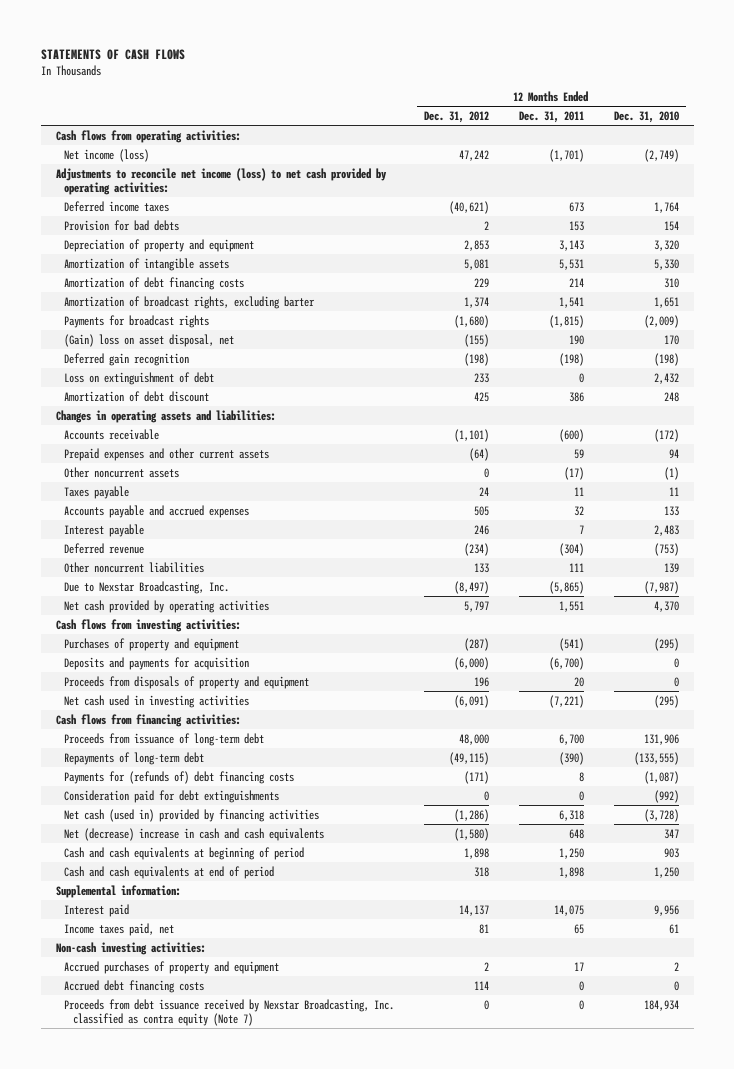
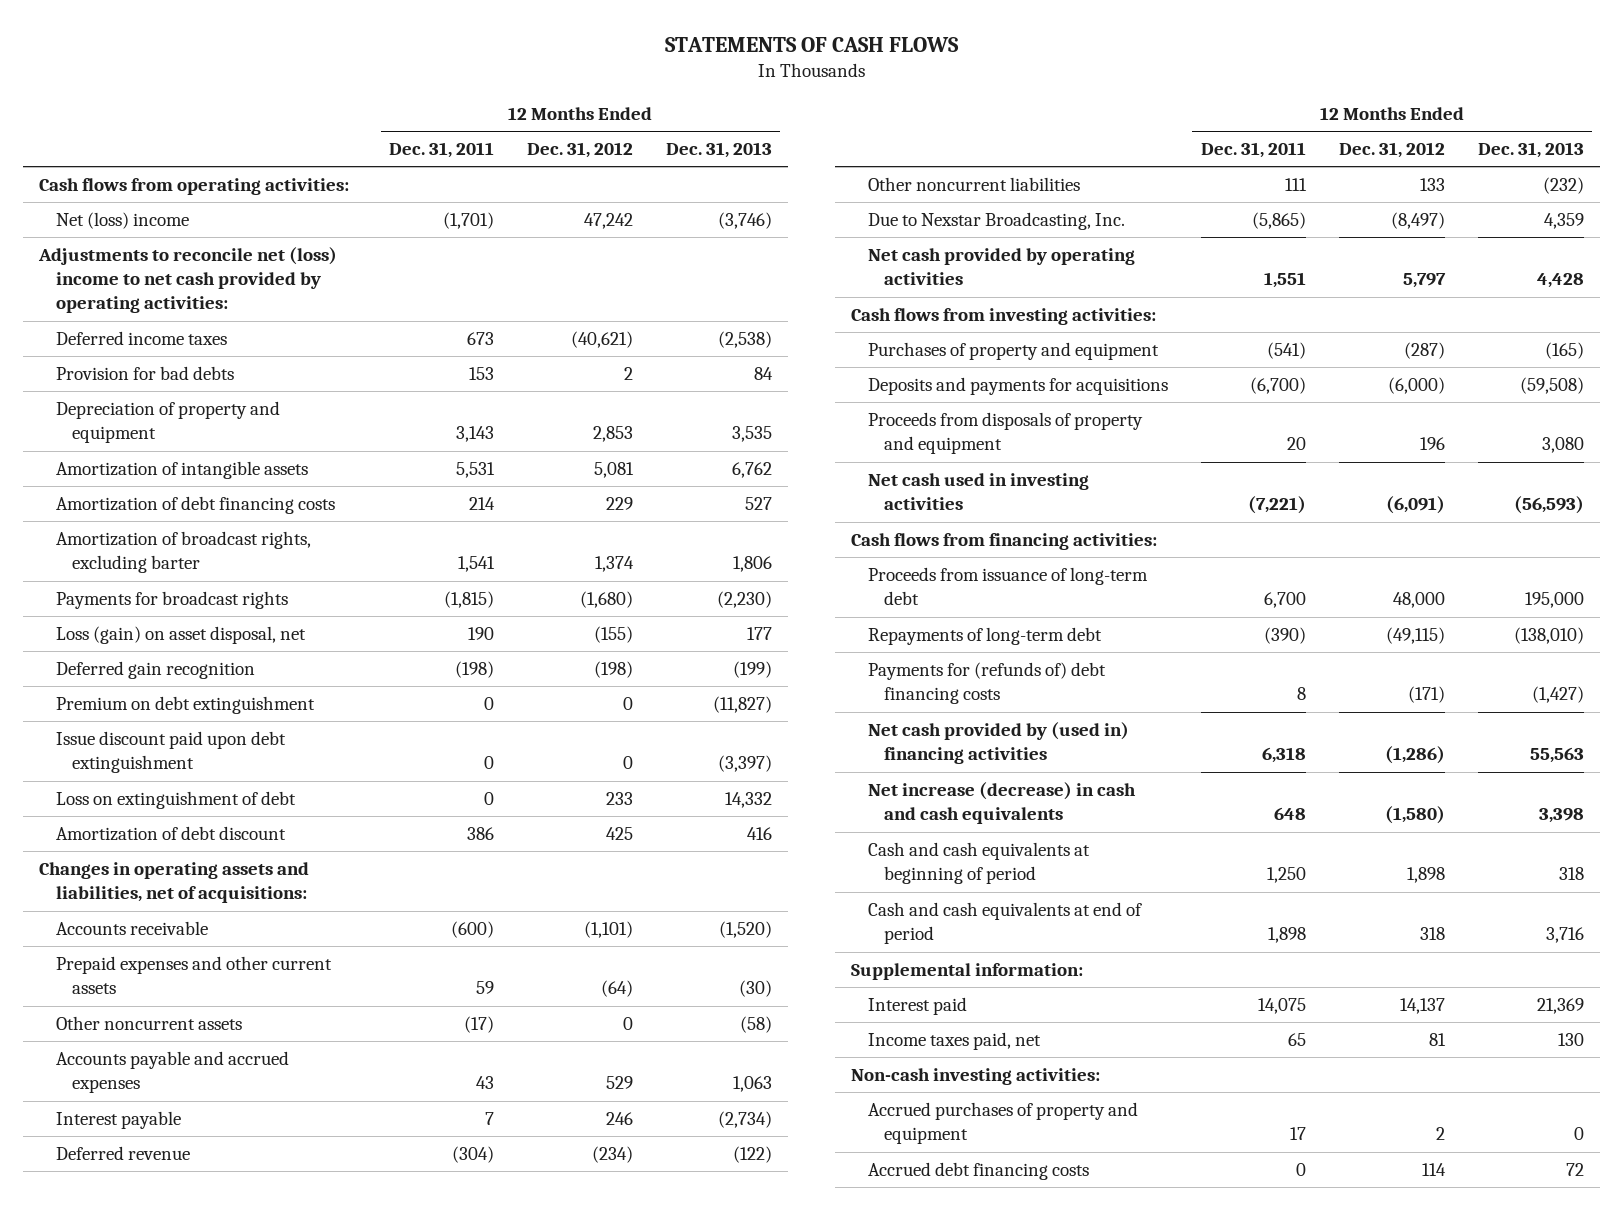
[613,110,679,123] Dec. 31, 2010 -> none
none -> [665,142,772,159] Dec. 31, 2013
[64,148,150,162] Net income (loss) -> [55,212,189,230] Net (loss) income
[55,167,387,195] Adjustments to reconcile net income (loss) to net cash provided by operating activities: -> [38,247,338,314] Adjustments to reconcile net (loss) income to net cash provided by operating activities:
[64,333,235,347] (Gain) loss on asset disposal, net -> [55,626,306,645] Loss (gain) on asset disposal, net
none -> [55,696,315,715] Premium on debt extinguishment
none -> [55,731,286,774] Issue discount paid upon debt extinguishment
[55,409,276,423] Changes in operating assets and liabilities: -> [39,862,310,904] Changes in operating assets and liabilities, net of acquisitions:
[64,485,130,499] Taxes payable -> none
[474,505,490,516] 505 -> [605,1076,633,1090] 529
[573,505,584,516] 32 -> [475,1076,494,1090] 43
[64,656,250,670] Deposits and payments for acquisition -> [867,377,1168,396] Deposits and payments for acquisitions
[64,789,280,803] Consideration paid for debt extinguishments -> none
[64,808,320,822] Net cash (used in) provided by financing activities -> [867,722,1129,765] Net cash provided by (used in) financing activities
[64,827,325,841] Net (decrease) increase in cash and cash equivalents -> [867,782,1136,825] Net increase (decrease) in cash and cash equivalents
[64,998,395,1026] Proceeds from debt issuance received by Nexstar Broadcasting, Inc. classified as contra equity (Note 7) -> none

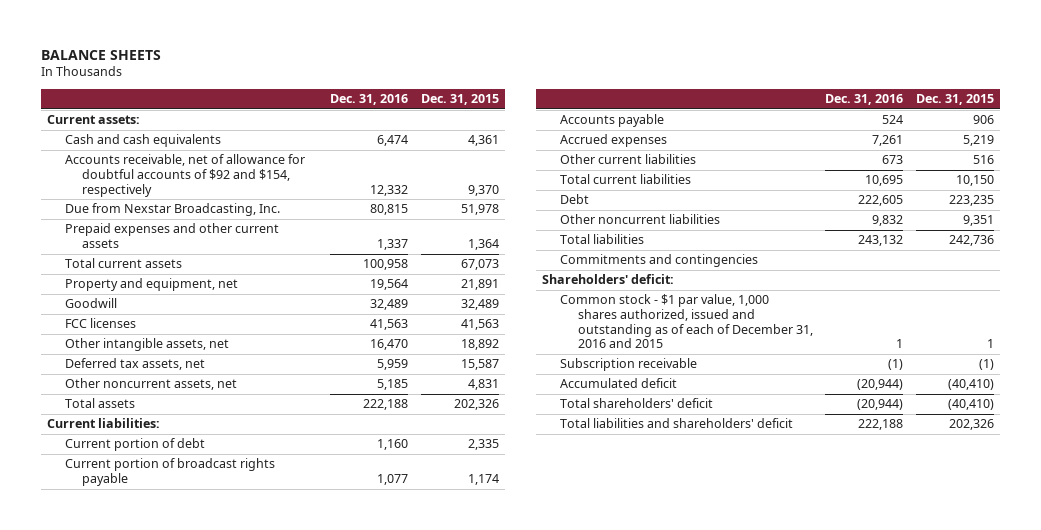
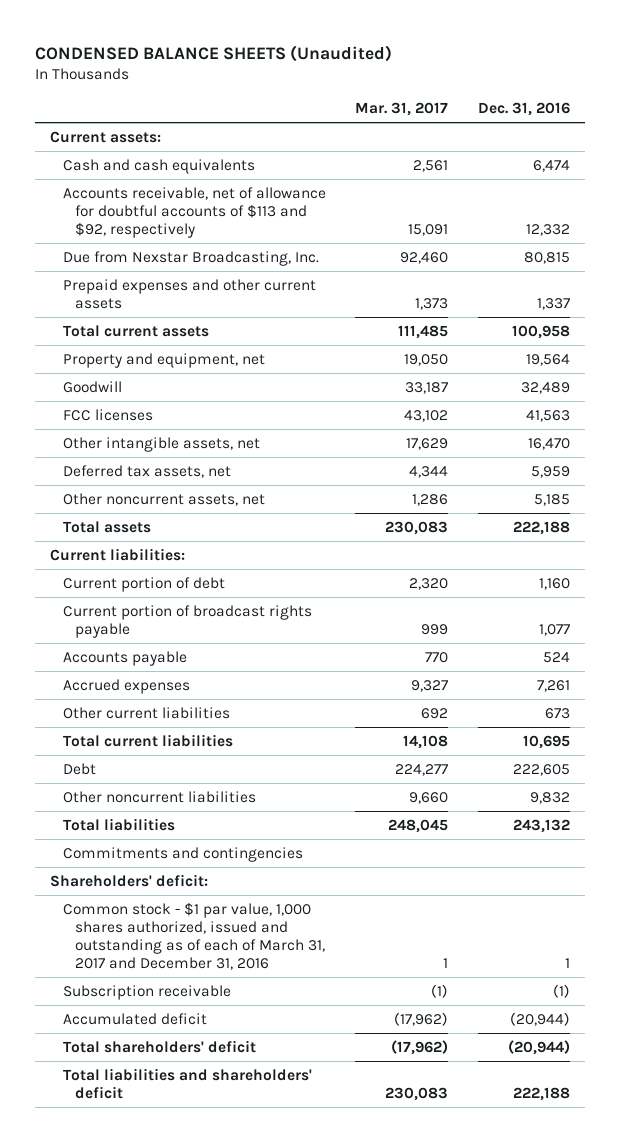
[40,49,161,60] BALANCE SHEETS -> [34,44,392,62] CONDENSED BALANCE SHEETS (Unaudited)
[420,94,499,106] Dec. 31, 2015 -> none
none -> [355,102,449,117] Mar. 31, 2017
[64,154,305,197] Accounts receivable, net of allowance for doubtful accounts of $92 and $154, respectively -> [62,186,326,239] Accounts receivable, net of allowance for doubtful accounts of $113 and $92, respectively
[559,294,813,349] Common stock - $1 par value, 1,000 shares authorized, issued and outstanding as of each of December 31, 2016 and 2015 -> [62,901,326,971] Common stock - $1 par value, 1,000 shares authorized, issued and outstanding as of each of March 31, 2017 and December 31, 2016

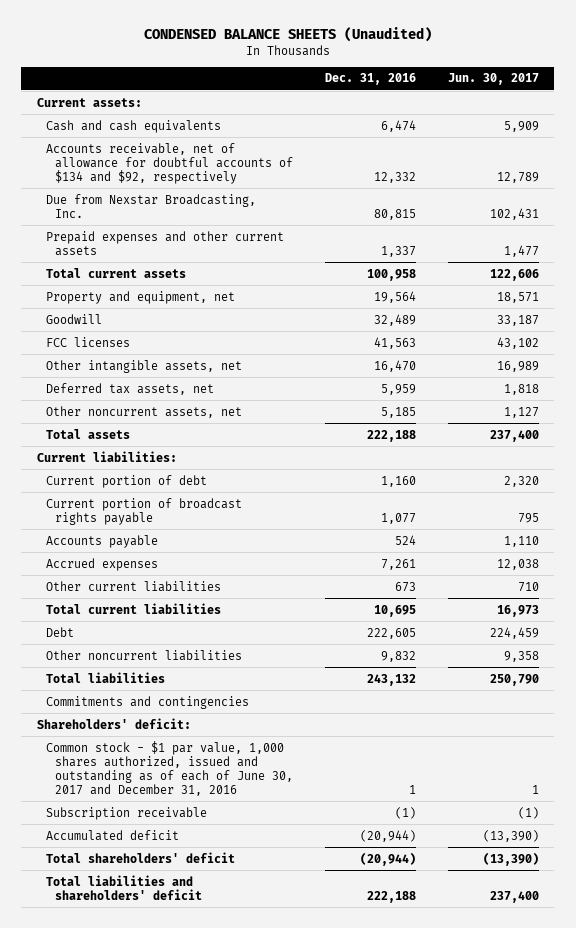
[355,102,449,117] Mar. 31, 2017 -> none
none -> [447,73,539,86] Jun. 30, 2017
[62,186,326,239] Accounts receivable, net of allowance for doubtful accounts of $113 and $92, respectively -> [46,142,294,184] Accounts receivable, net of allowance for doubtful accounts of $134 and $92, respectively
[62,901,326,971] Common stock - $1 par value, 1,000 shares authorized, issued and outstanding as of each of March 31, 2017 and December 31, 2016 -> [46,740,294,796] Common stock - $1 par value, 1,000 shares authorized, issued and outstanding as of each of June 30, 2017 and December 31, 2016

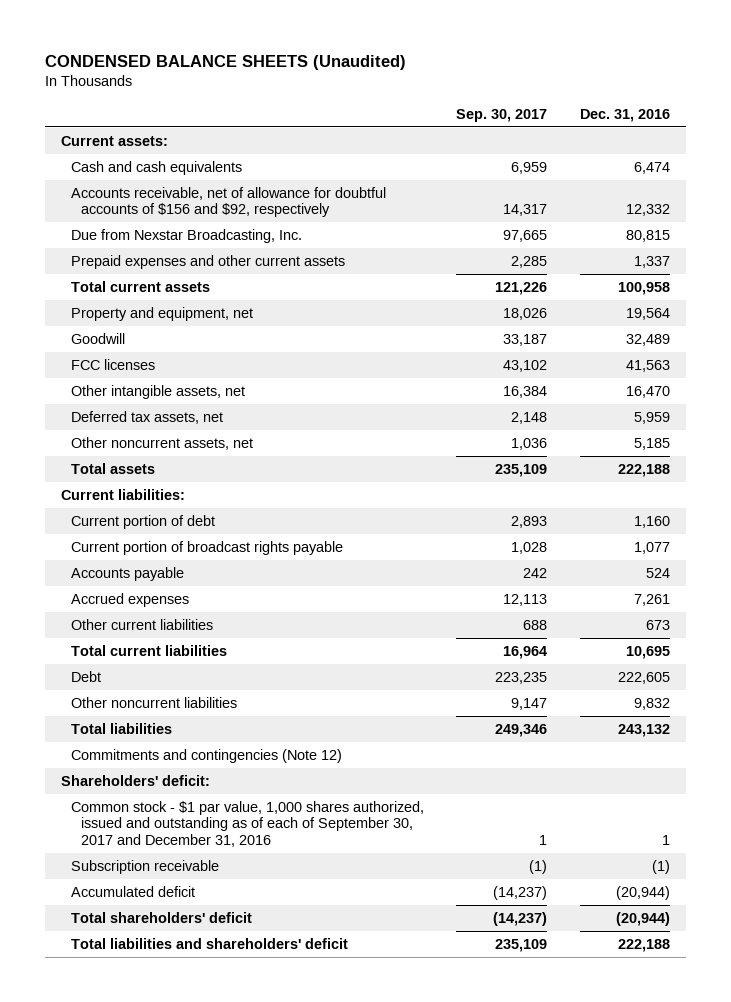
[447,73,539,86] Jun. 30, 2017 -> none
none -> [456,108,548,122] Sep. 30, 2017
[46,142,294,184] Accounts receivable, net of allowance for doubtful accounts of $134 and $92, respectively -> [71,186,387,218] Accounts receivable, net of allowance for doubtful accounts of $156 and $92, respectively
[46,695,250,709] Commitments and contingencies -> [71,748,343,763] Commitments and contingencies (Note 12)
[46,740,294,796] Common stock - $1 par value, 1,000 shares authorized, issued and outstanding as of each of June 30, 2017 and December 31, 2016 -> [71,800,425,848] Common stock - $1 par value, 1,000 shares authorized, issued and outstanding as of each of September 30, 2017 and December 31, 2016

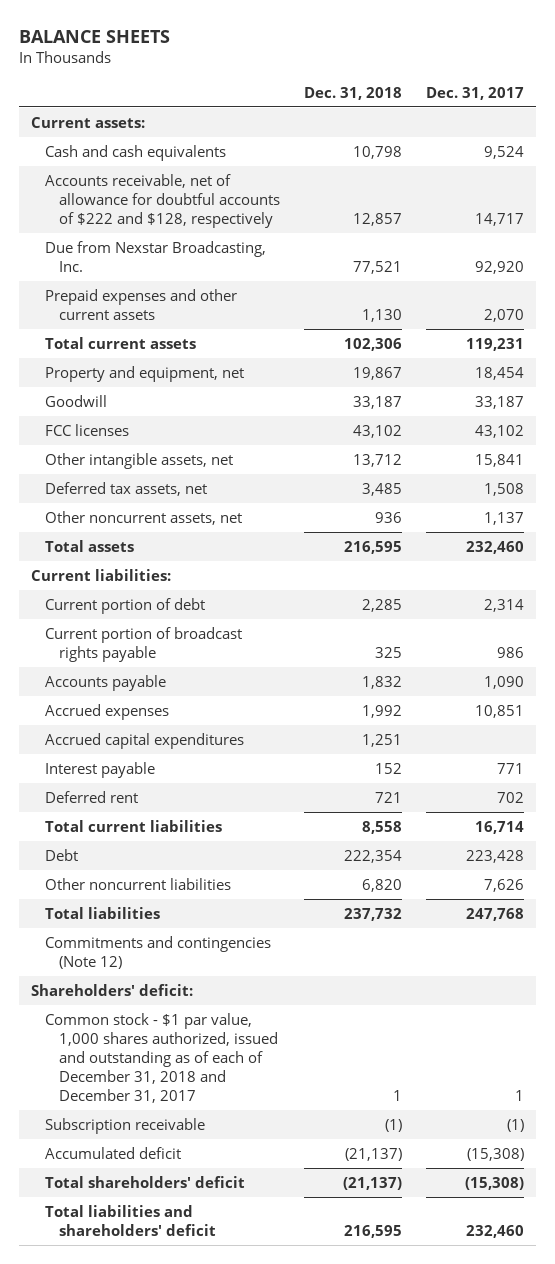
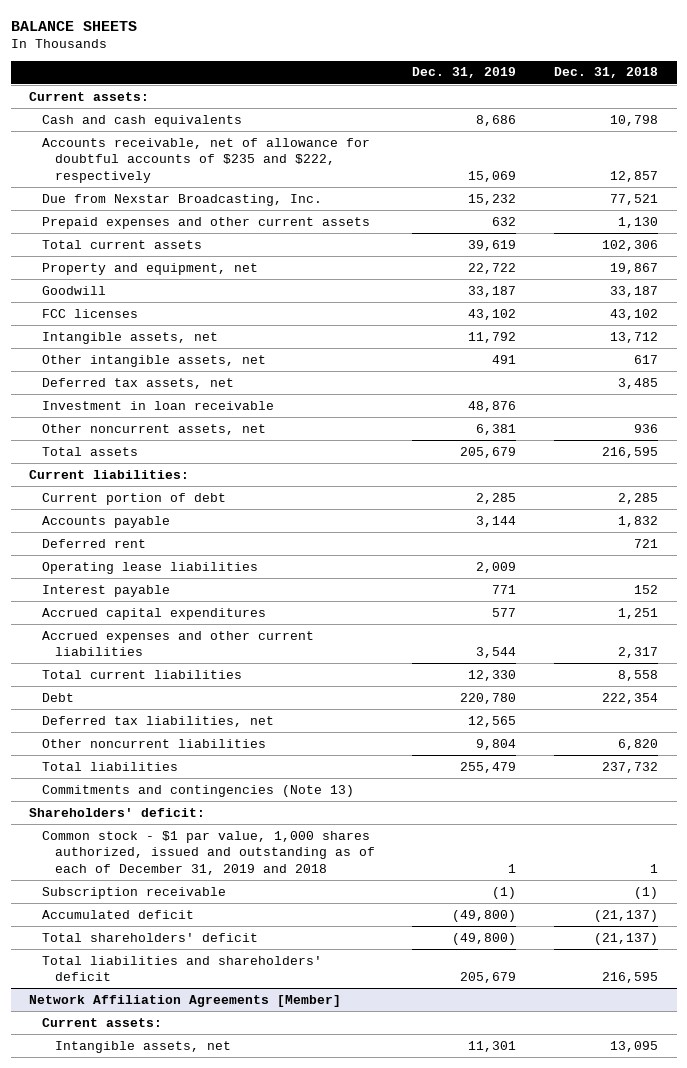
[425,86,524,100] Dec. 31, 2017 -> none
none -> [412,67,517,79] Dec. 31, 2019
[45,173,281,228] Accounts receivable, net of allowance for doubtful accounts of $222 and $128, respectively -> [42,137,371,183] Accounts receivable, net of allowance for doubtful accounts of $235 and $222, respectively
none -> [42,331,219,344] Intangible assets, net
[353,453,403,467] 13,712 -> [633,354,658,364] 617
none -> [42,400,275,410] Investment in loan receivable
[45,626,243,662] Current portion of broadcast rights payable -> none
[45,703,170,720] Accrued expenses -> none
none -> [42,561,259,574] Operating lease liabilities
[45,761,156,778] Interest payable -> [42,584,171,597] Interest payable
[45,732,245,749] Accrued capital expenditures -> [42,607,267,620] Accrued capital expenditures
none -> [42,630,315,657] Accrued expenses and other current liabilities
none -> [42,715,275,727] Deferred tax liabilities, net
[45,935,272,969] Commitments and contingencies (Note 12) -> [42,784,355,797] Commitments and contingencies (Note 13)
[45,1012,279,1103] Common stock - $1 par value, 1,000 shares authorized, issued and outstanding as of each of December 31, 2018 and December 31, 2017 -> [42,830,376,875] Common stock - $1 par value, 1,000 shares authorized, issued and outstanding as of each of December 31, 2019 and 2018
none -> [29,994,342,1007] Network Affiliation Agreements [Member]
none -> [42,1017,163,1027] Current assets:
none -> [55,1040,232,1053] Intangible assets, net

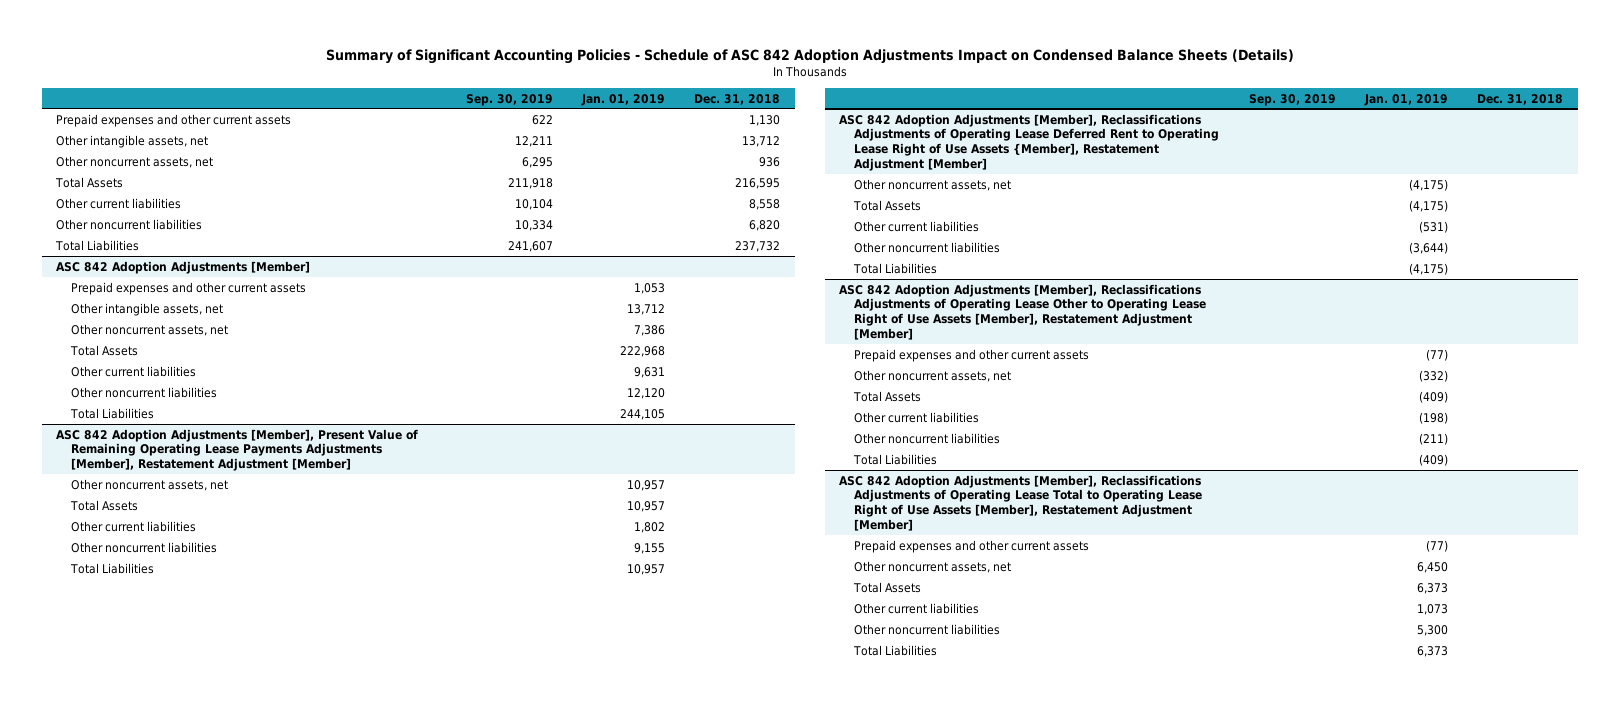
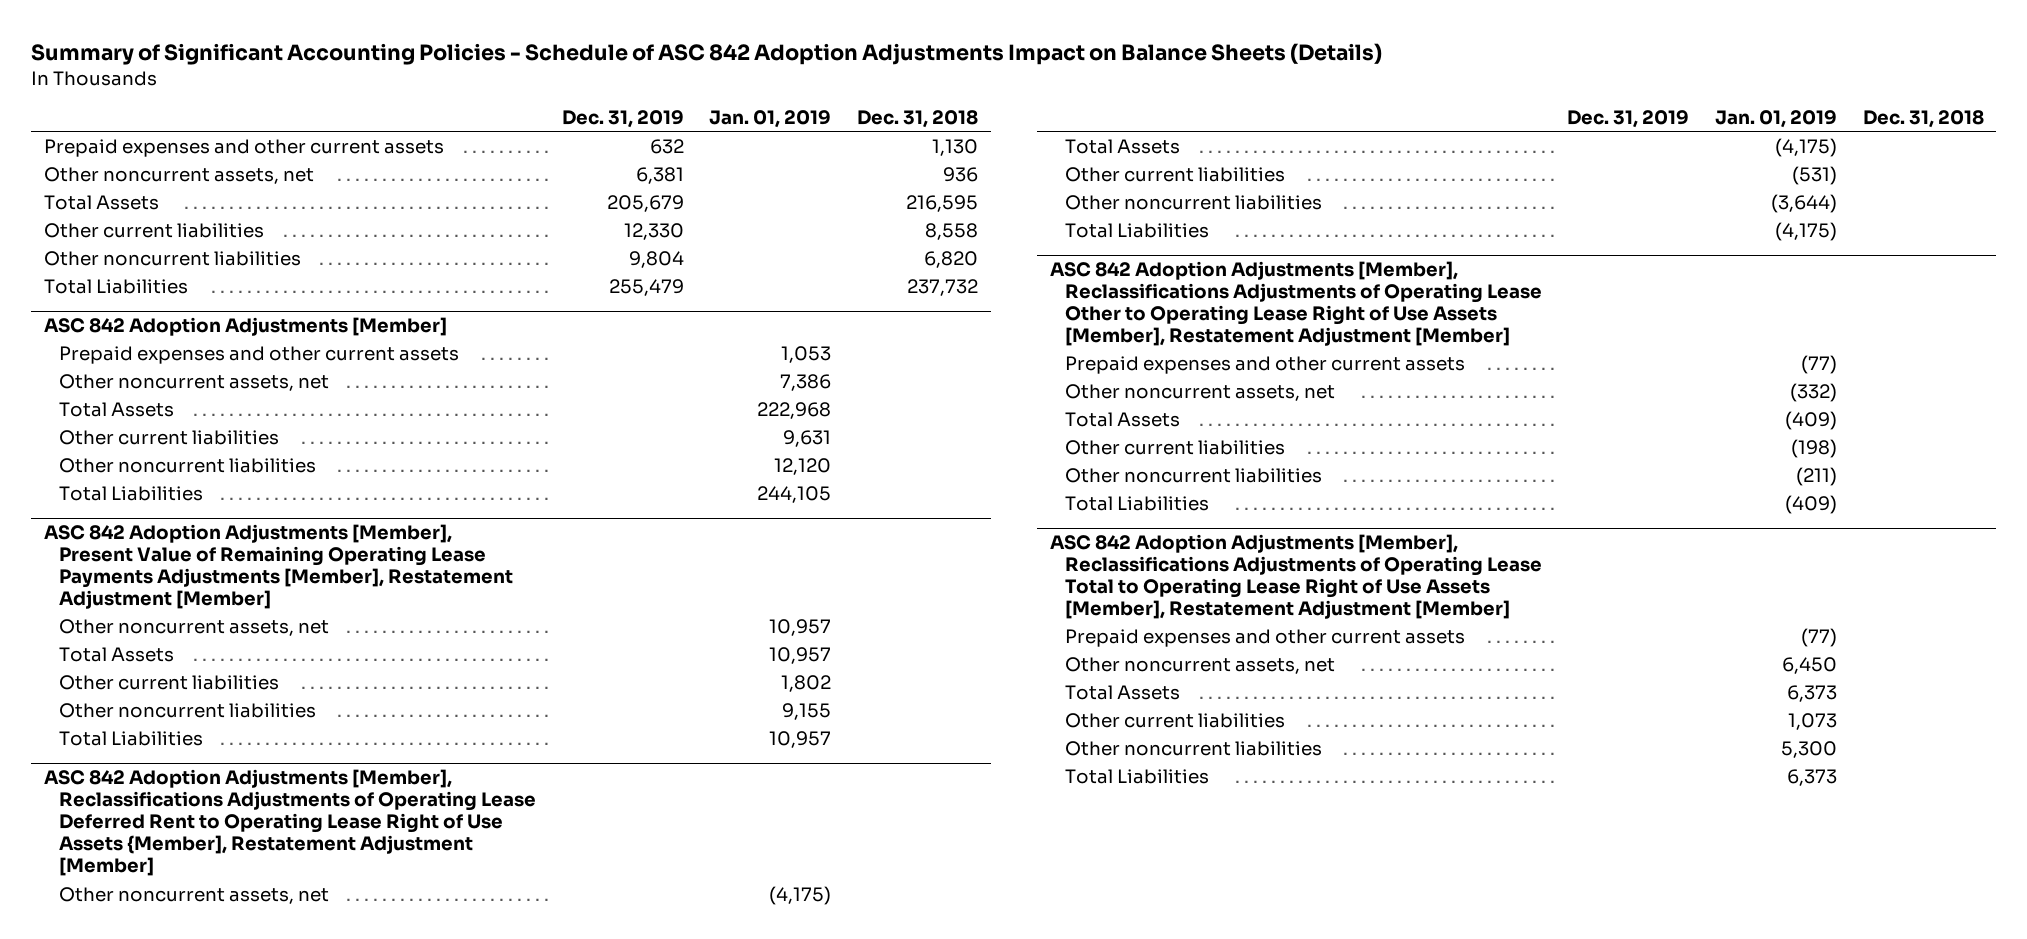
[325,48,1294,64] Summary of Significant Accounting Policies - Schedule of ASC 842 Adoption Adjustments Impact on Condensed Balance Sheets (Details) -> [31,42,1383,65] Summary of Significant Accounting Policies - Schedule of ASC 842 Adoption Adjustments Impact on Balance Sheets (Details)
[465,93,553,106] Sep. 30, 2019 -> none
none -> [561,109,684,128] Dec. 31, 2019
[56,134,209,148] Other intangible assets, net -> none
[71,302,224,316] Other intangible assets, net -> none

